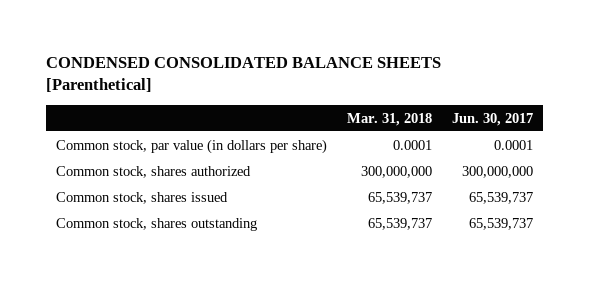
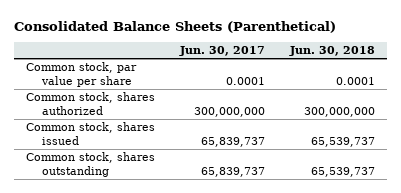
[45,57,441,93] CONDENSED CONSOLIDATED BALANCE SHEETS [Parenthetical] -> [13,20,336,33] Consolidated Balance Sheets (Parenthetical)
[346,112,432,126] Mar. 31, 2018 -> none
none -> [288,46,375,57] Jun. 30, 2018
[55,138,327,154] Common stock, par value (in dollars per share) -> [26,62,138,87] Common stock, par value per share
[468,191,533,204] 65,539,737 -> [201,136,266,147] 65,839,737
[468,217,533,230] 65,539,737 -> [201,166,266,177] 65,839,737

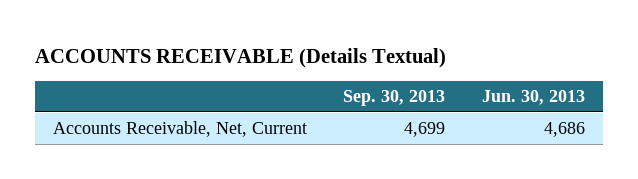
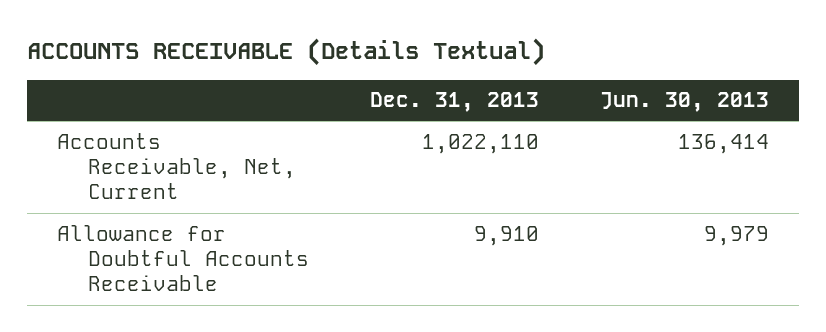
[343,90,446,107] Sep. 30, 2013 -> none
none -> [369,92,539,113] Dec. 31, 2013
[543,122,585,138] 4,686 -> [677,133,769,154] 136,414
none -> [57,224,310,292] Allowance for Doubtful Accounts Receivable

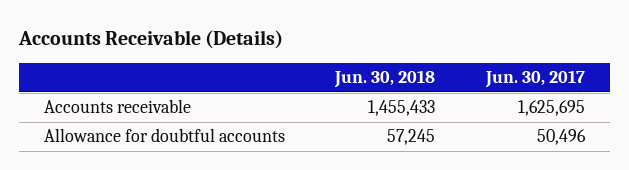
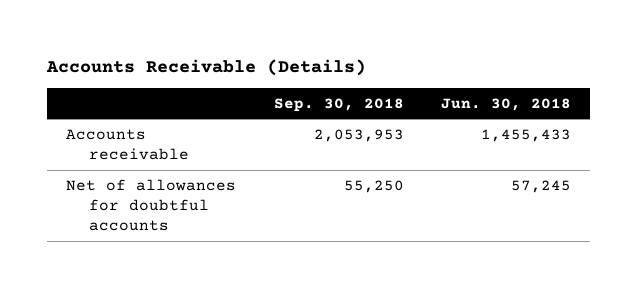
[484,70,585,89] Jun. 30, 2017 -> none
none -> [273,97,404,112] Sep. 30, 2018
[43,128,285,143] Allowance for doubtful accounts -> [66,178,237,232] Net of allowances for doubtful accounts

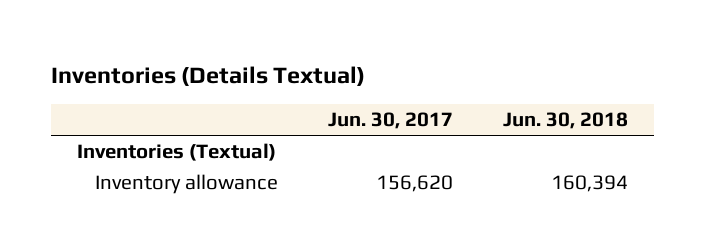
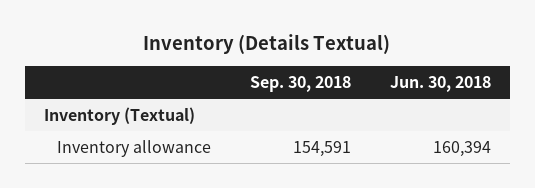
[51,66,366,87] Inventories (Details Textual) -> [143,34,391,55] Inventory (Details Textual)
[328,112,454,130] Jun. 30, 2017 -> none
none -> [249,76,351,93] Sep. 30, 2018
[76,143,276,162] Inventories (Textual) -> [44,106,196,125] Inventory (Textual)

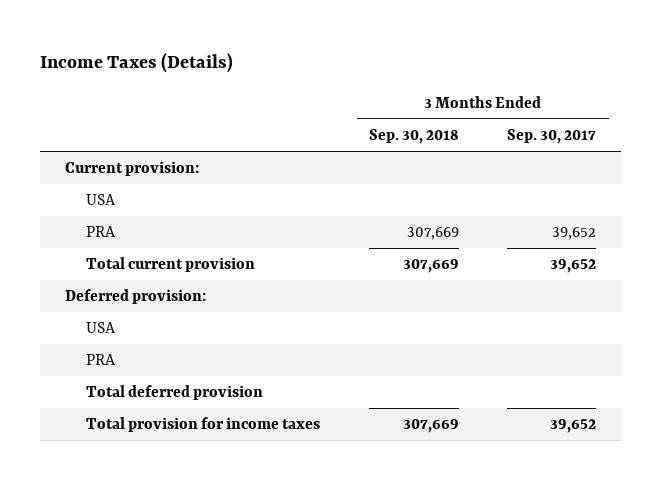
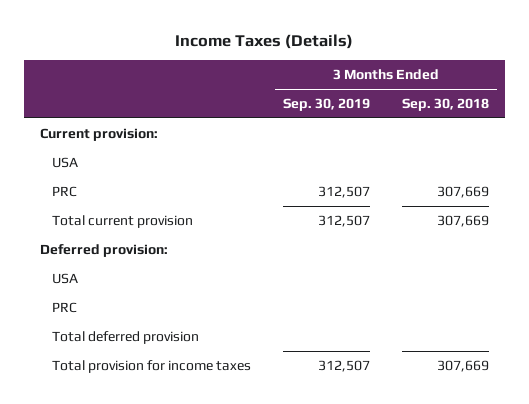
[507,129,597,145] Sep. 30, 2017 -> none
none -> [282,97,370,111] Sep. 30, 2019
[86,226,117,238] PRA -> [51,185,77,197] PRC
[86,354,117,366] PRA -> [51,301,77,313] PRC

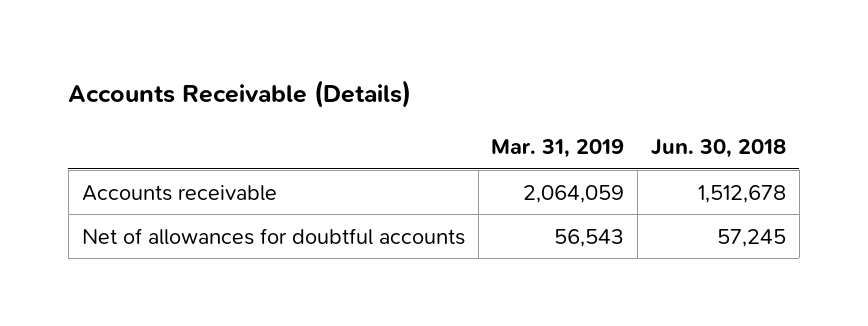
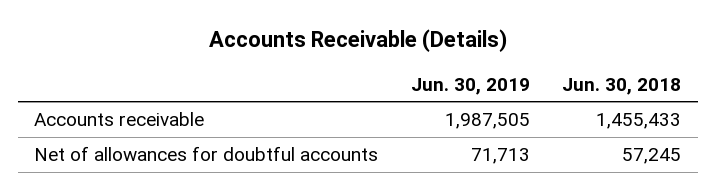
[491,138,625,158] Mar. 31, 2019 -> none
none -> [410,77,530,95] Jun. 30, 2019
[697,184,786,203] 1,512,678 -> [596,113,682,130] 1,455,433

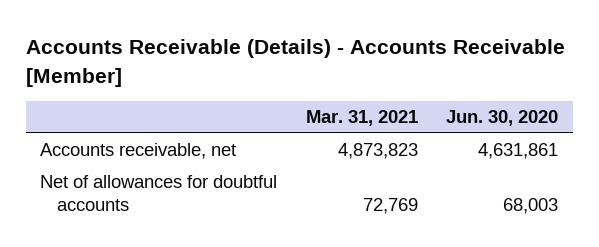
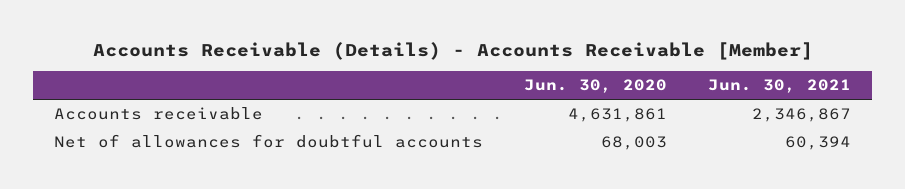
[305,110,418,127] Mar. 31, 2021 -> none
none -> [708,79,852,94] Jun. 30, 2021
[40,143,237,160] Accounts receivable, net -> [53,107,263,121] Accounts receivable

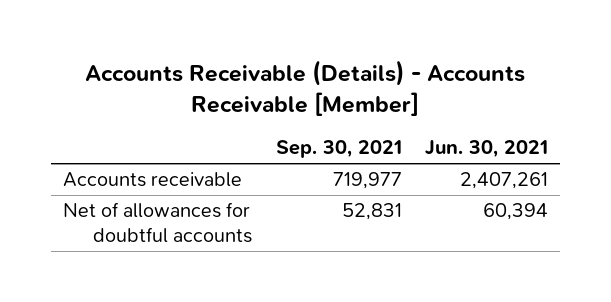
[524,79,668,94] Jun. 30, 2020 -> none
none -> [275,140,402,159] Sep. 30, 2021
[752,108,852,123] 2,346,867 -> [460,172,549,190] 2,407,261

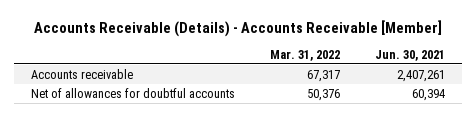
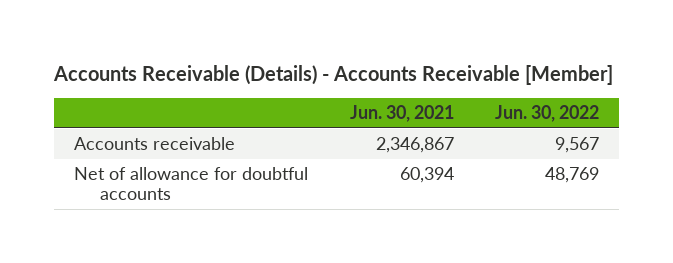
[269,49,340,61] Mar. 31, 2022 -> none
none -> [494,105,599,123] Jun. 30, 2022
[396,69,445,82] 2,407,261 -> [375,137,454,154] 2,346,867
[31,87,236,98] Net of allowances for doubtful accounts -> [74,167,309,201] Net of allowance for doubtful accounts

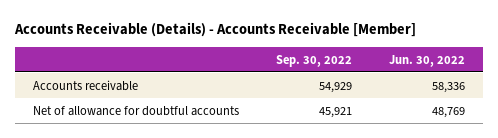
[349,105,454,123] Jun. 30, 2021 -> none
none -> [275,54,352,67] Sep. 30, 2022
[554,137,599,154] 9,567 -> [431,81,465,93] 58,336

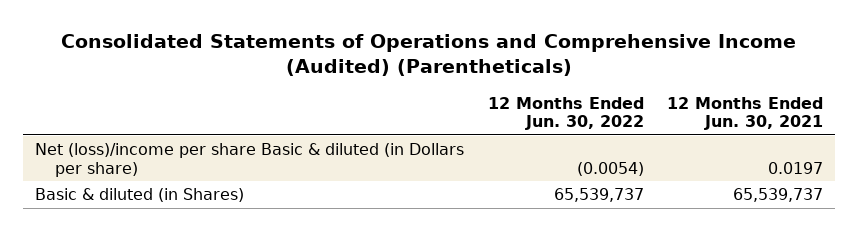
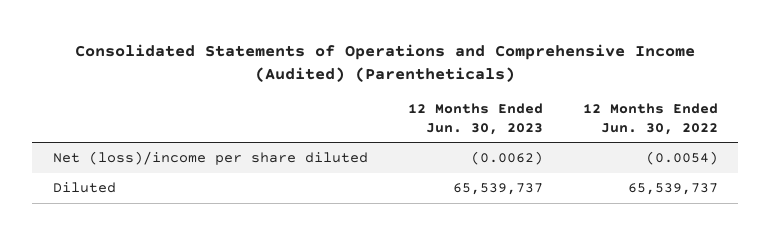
[667,96,824,131] 12 Months Ended Jun. 30, 2021 -> none
none -> [407,103,543,135] 12 Months Ended Jun. 30, 2023
[35,143,465,177] Net (loss)/income per share Basic & diluted (in Dollars per share) -> [52,151,368,166] Net (loss)/income per share diluted
[35,188,245,203] Basic & diluted (in Shares) -> [52,182,116,194] Diluted

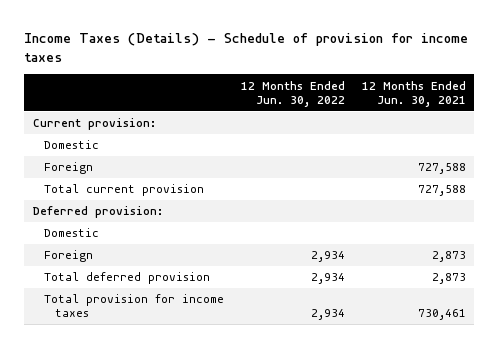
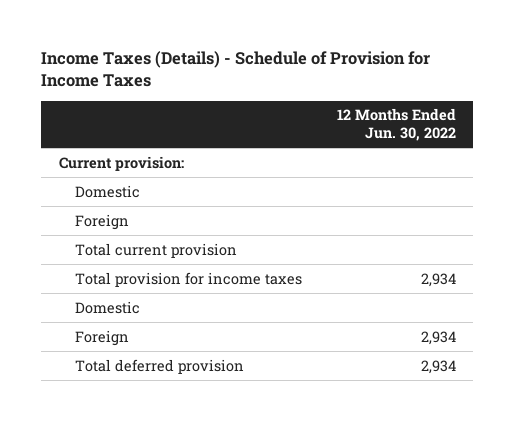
[24,33,469,63] Income Taxes (Details) - Schedule of provision for income taxes -> [41,50,431,88] Income Taxes (Details) - Schedule of Provision for Income Taxes
[361,80,466,107] 12 Months Ended Jun. 30, 2021 -> none
[32,206,163,219] Deferred provision: -> none
[43,294,224,318] Total provision for income taxes -> [74,271,302,287] Total provision for income taxes

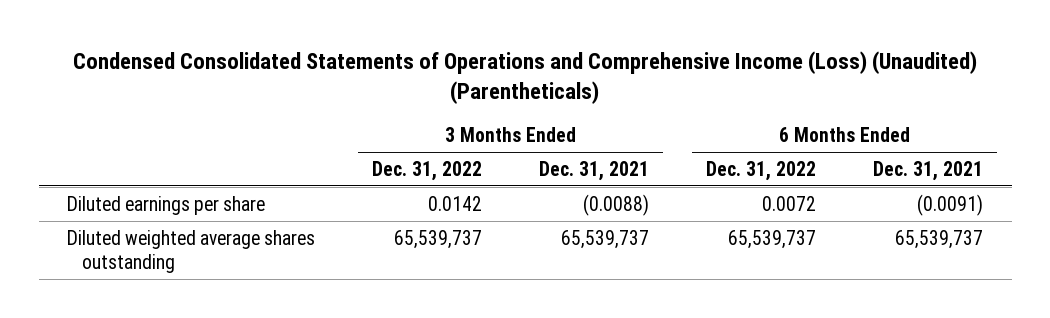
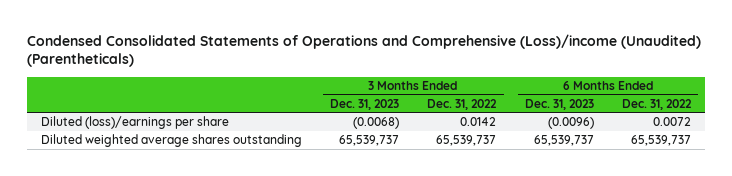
[73,50,978,104] Condensed Consolidated Statements of Operations and Comprehensive Income (Loss) (Unaudited) (Parentheticals) -> [27,33,702,68] Condensed Consolidated Statements of Operations and Comprehensive (Loss)/income (Unaudited) (Parentheticals)
[539,160,650,181] Dec. 31, 2021 -> none
[873,160,984,181] Dec. 31, 2021 -> none
none -> [330,98,400,110] Dec. 31, 2023
none -> [524,98,594,110] Dec. 31, 2023
[67,195,266,215] Diluted earnings per share -> [41,116,230,130] Diluted (loss)/earnings per share

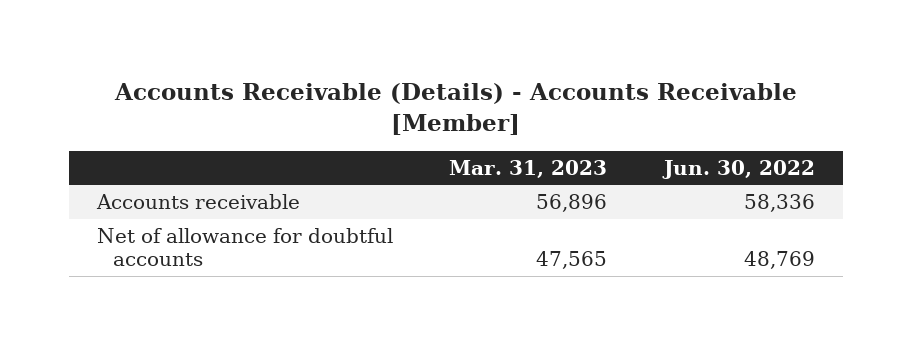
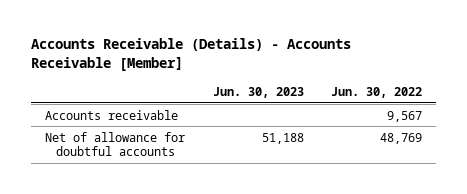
[449,159,608,178] Mar. 31, 2023 -> none
none -> [212,86,304,98] Jun. 30, 2023
[743,194,815,213] 58,336 -> [387,110,423,122] 9,567

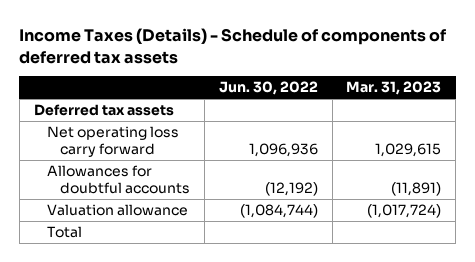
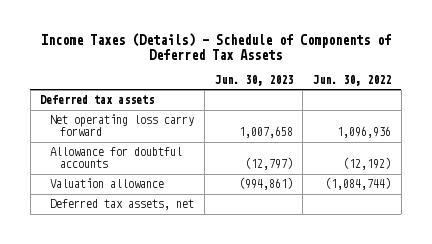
[19,27,448,64] Income Taxes (Details) - Schedule of components of deferred tax assets -> [40,33,391,61] Income Taxes (Details) - Schedule of Components of Deferred Tax Assets
[346,81,442,96] Mar. 31, 2023 -> none
none -> [214,74,293,86] Jun. 30, 2023
[46,164,191,195] Allowances for doubtful accounts -> [50,147,183,169] Allowance for doubtful accounts
[46,225,82,238] Total -> [50,199,195,211] Deferred tax assets, net

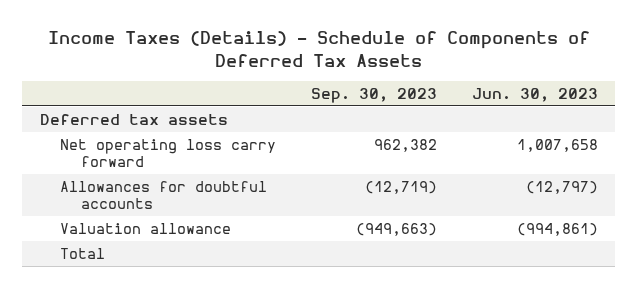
[313,74,392,86] Jun. 30, 2022 -> none
none -> [311,87,438,103] Sep. 30, 2023
[50,147,183,169] Allowance for doubtful accounts -> [60,181,268,209] Allowances for doubtful accounts
[50,199,195,211] Deferred tax assets, net -> [60,248,106,260] Total

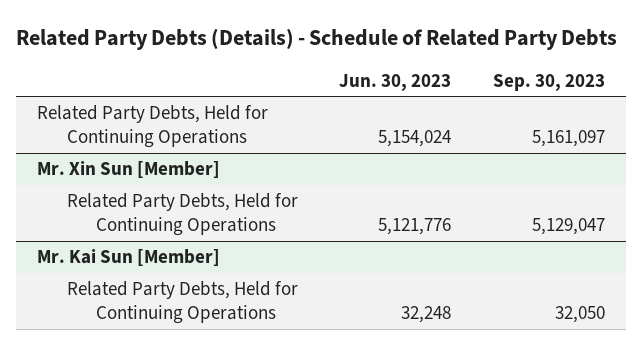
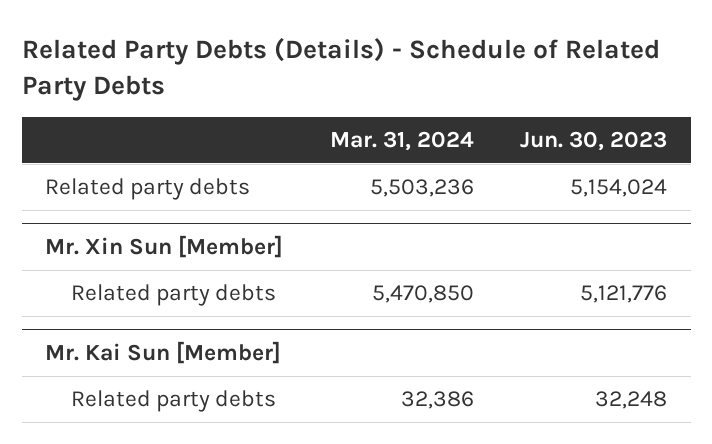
[493,73,606,91] Sep. 30, 2023 -> none
none -> [329,131,474,152] Mar. 31, 2024
[36,105,268,149] Related Party Debts, Held for Continuing Operations -> [44,178,250,201] Related party debts
[66,193,298,237] Related Party Debts, Held for Continuing Operations -> [71,284,277,307] Related party debts
[66,281,298,325] Related Party Debts, Held for Continuing Operations -> [71,390,277,413] Related party debts

